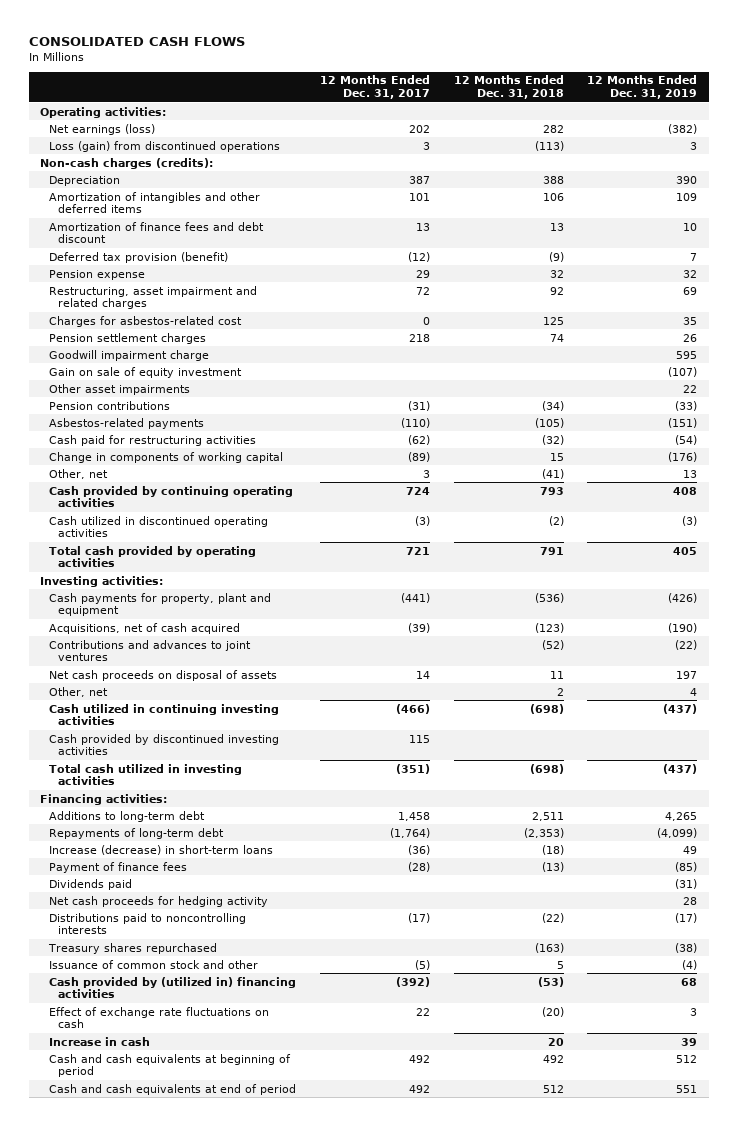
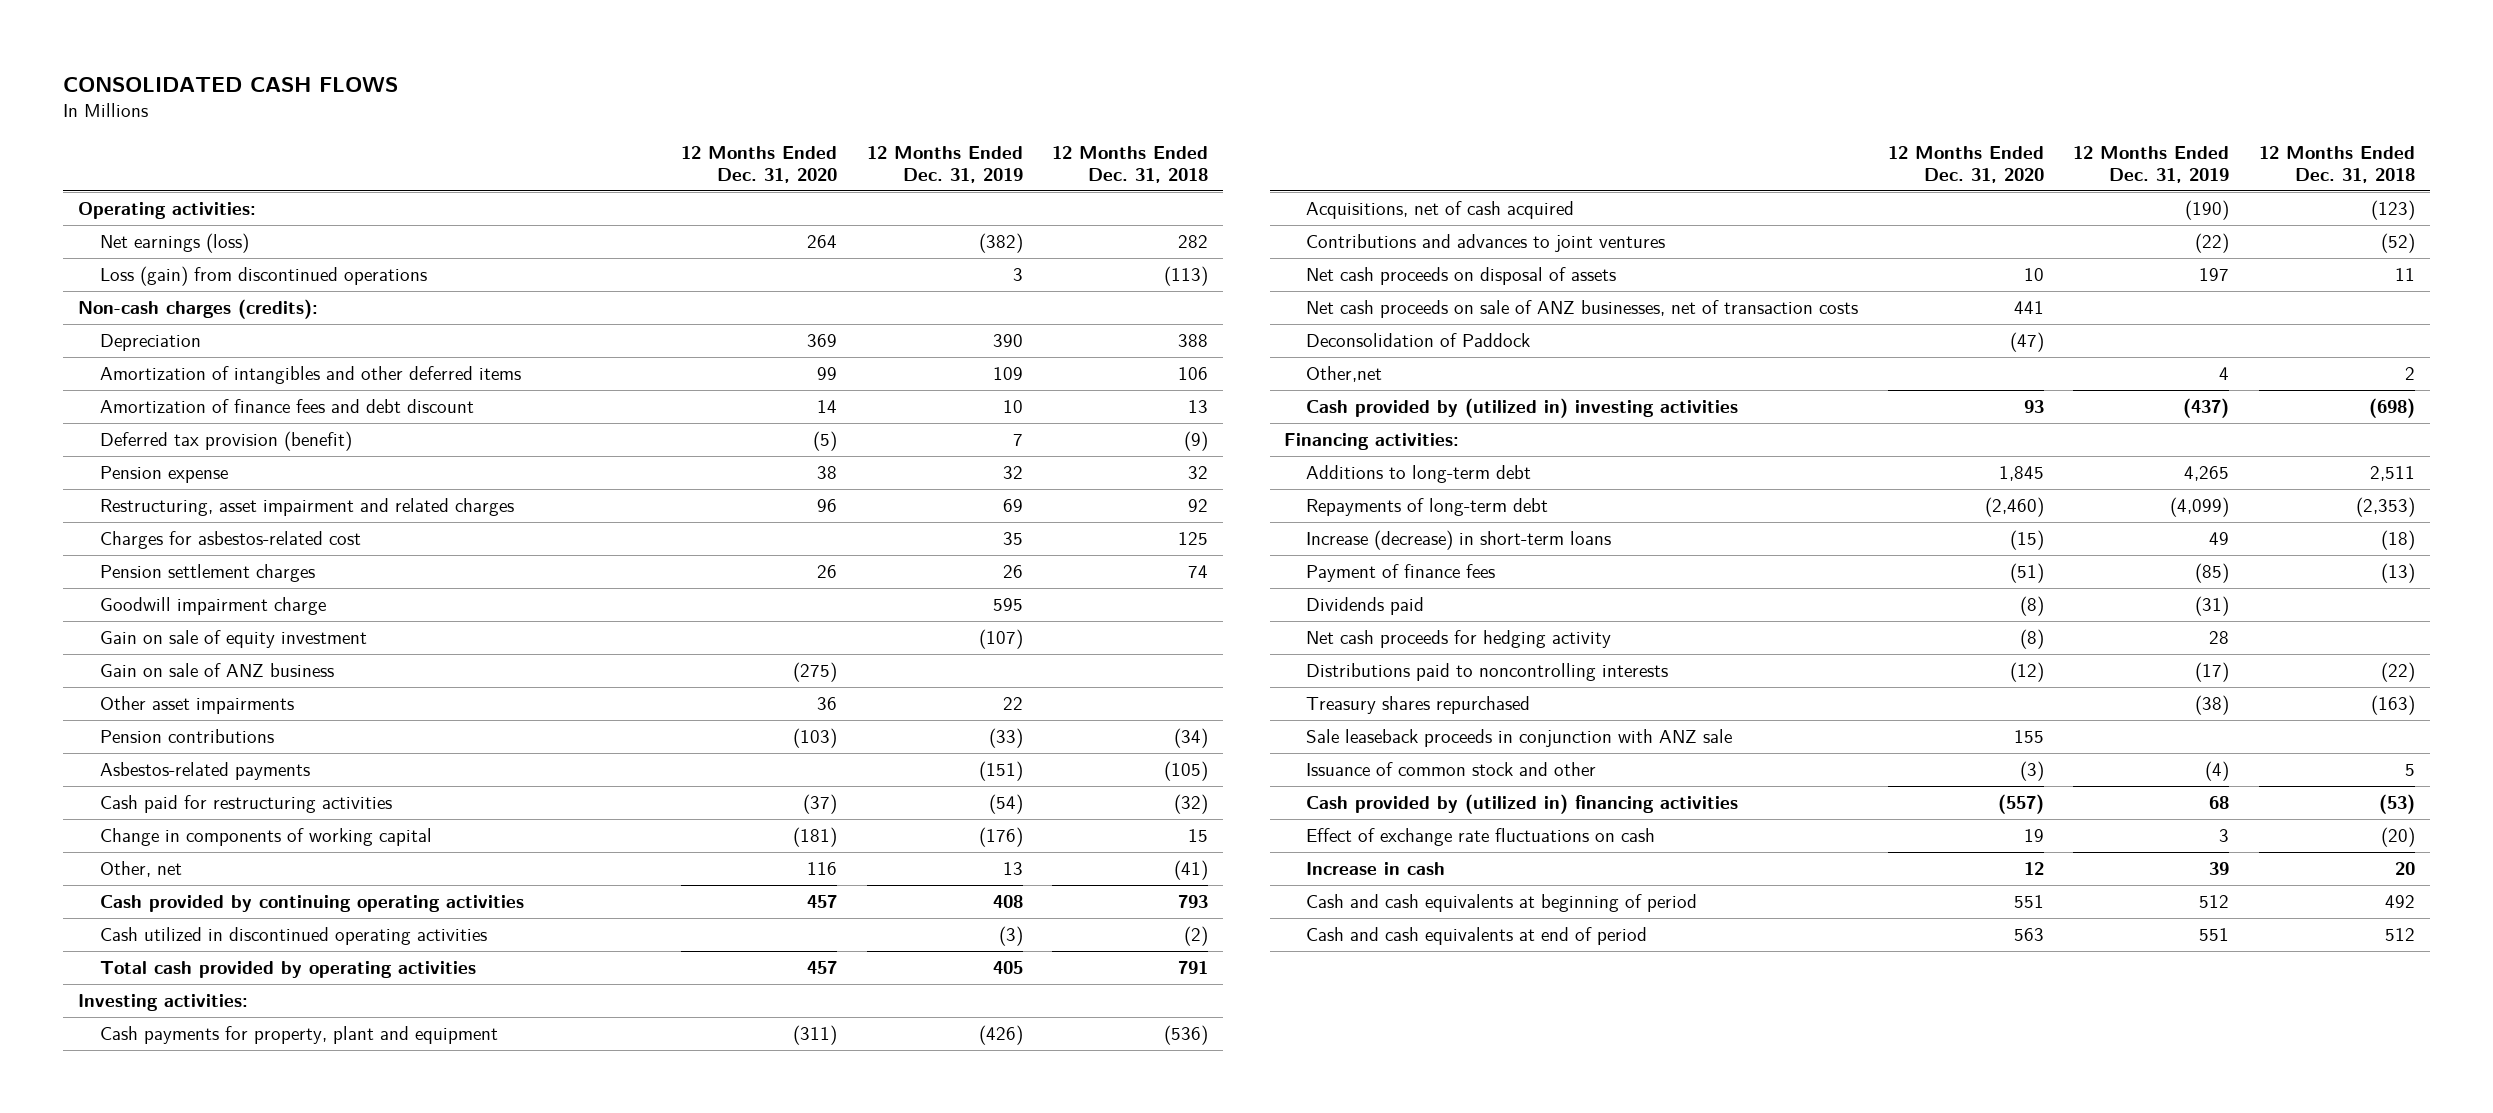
[320,75,431,99] 12 Months Ended Dec. 31, 2017 -> none
none -> [681,145,838,183] 12 Months Ended Dec. 31, 2020
none -> [99,663,334,678] Gain on sale of ANZ business
[49,703,280,726] Cash utilized in continuing investing activities -> none
[49,733,280,756] Cash provided by discontinued investing activities -> none
none -> [1306,300,1859,319] Net cash proceeds on sale of ANZ businesses, net of transaction costs
none -> [1306,333,1531,348] Deconsolidation of Paddock
[49,686,109,697] Other, net -> [1306,366,1383,383] Other,net
[49,763,243,786] Total cash utilized in investing activities -> [1306,398,1739,419] Cash provided by (utilized in) investing activities
none -> [1306,729,1733,748] Sale leaseback proceeds in conjunction with ANZ sale

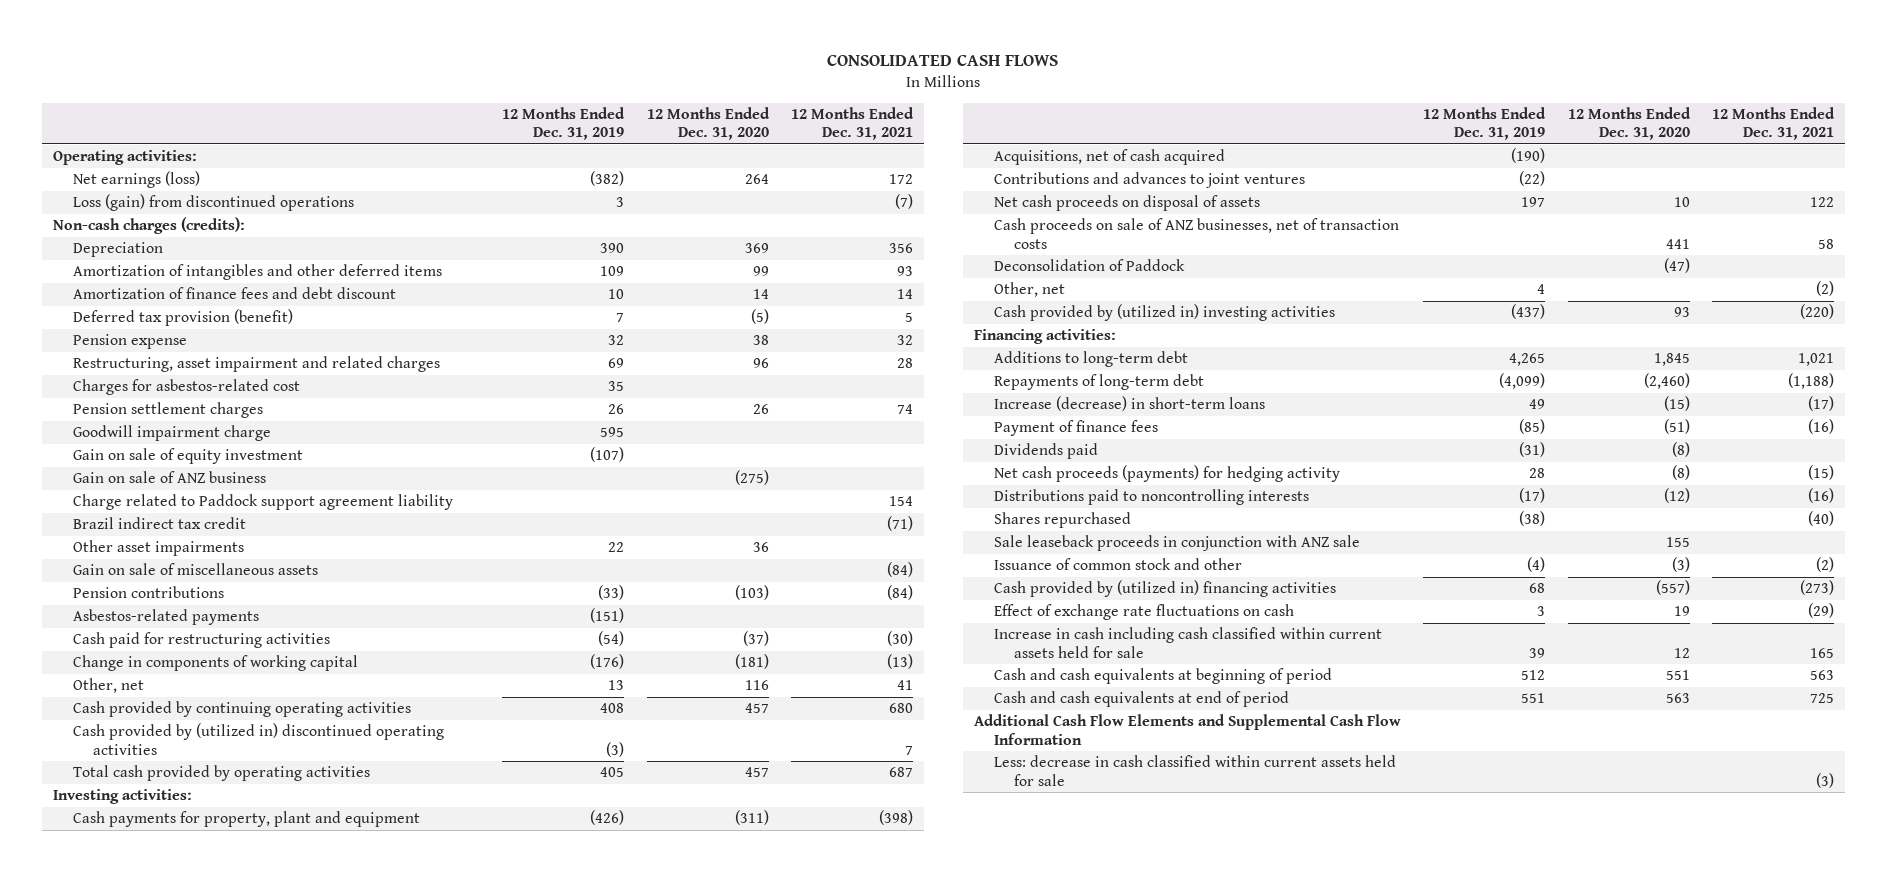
[1052,145,1209,183] 12 Months Ended Dec. 31, 2018 -> none
none -> [790,106,914,141] 12 Months Ended Dec. 31, 2021
none -> [72,494,453,511] Charge related to Paddock support agreement liability
none -> [72,517,246,530] Brazil indirect tax credit
none -> [72,563,318,576] Gain on sale of miscellaneous assets
[99,927,487,946] Cash utilized in discontinued operating activities -> [72,723,444,755] Cash provided by (utilized in) discontinued operating activities
[1306,300,1859,319] Net cash proceeds on sale of ANZ businesses, net of transaction costs -> [993,218,1399,249] Cash proceeds on sale of ANZ businesses, net of transaction costs
[1306,366,1383,383] Other,net -> [993,282,1065,298] Other, net
[1306,630,1612,649] Net cash proceeds for hedging activity -> [993,465,1340,483] Net cash proceeds (payments) for hedging activity
[1306,696,1531,715] Treasury shares repurchased -> [993,512,1131,529] Shares repurchased
[1306,862,1446,876] Increase in cash -> [993,627,1382,658] Increase in cash including cash classified within current assets held for sale
none -> [974,714,1402,745] Additional Cash Flow Elements and Supplemental Cash Flow Information
none -> [993,755,1396,786] Less: decrease in cash classified within current assets held for sale

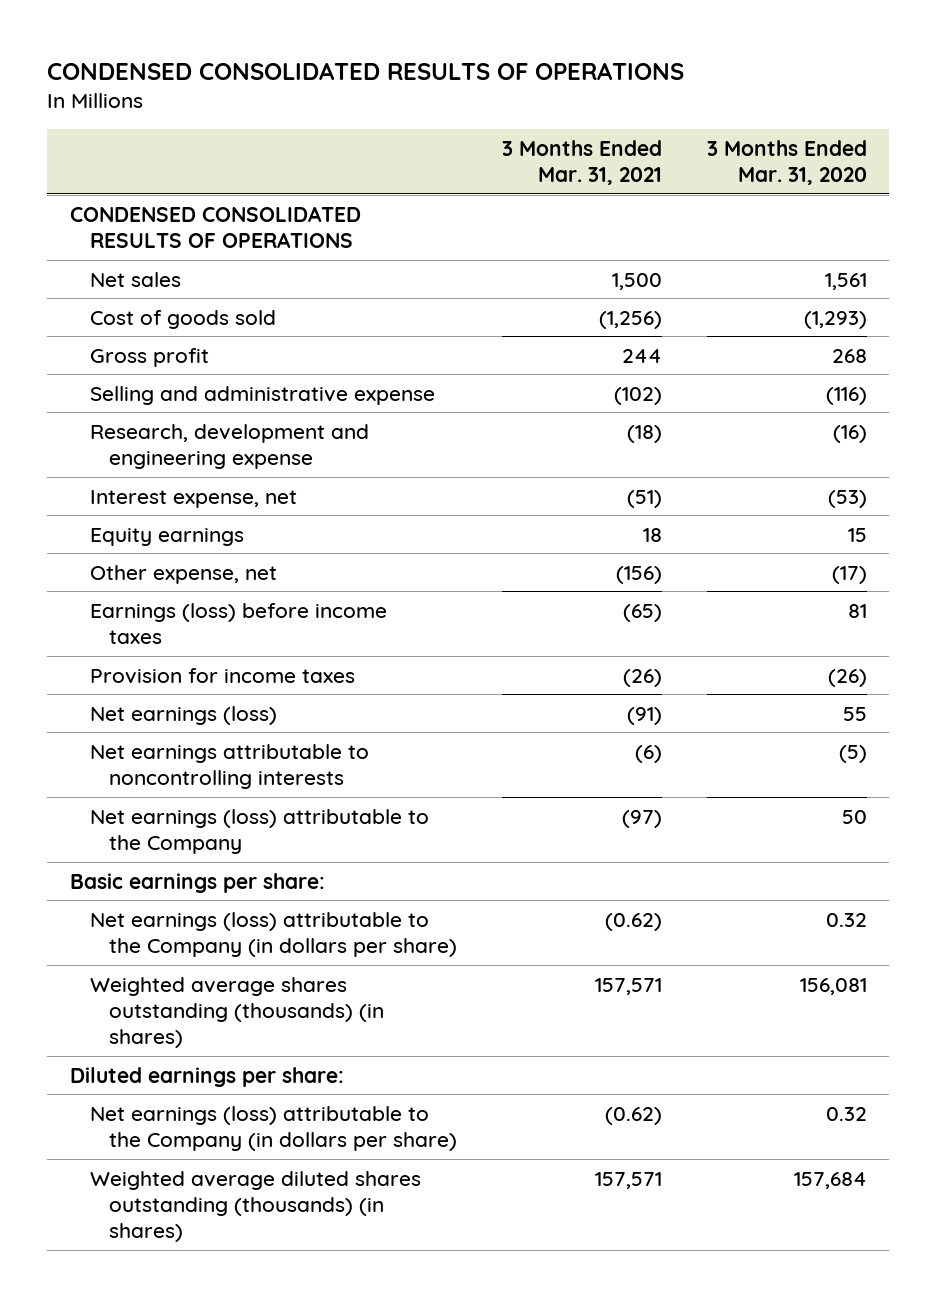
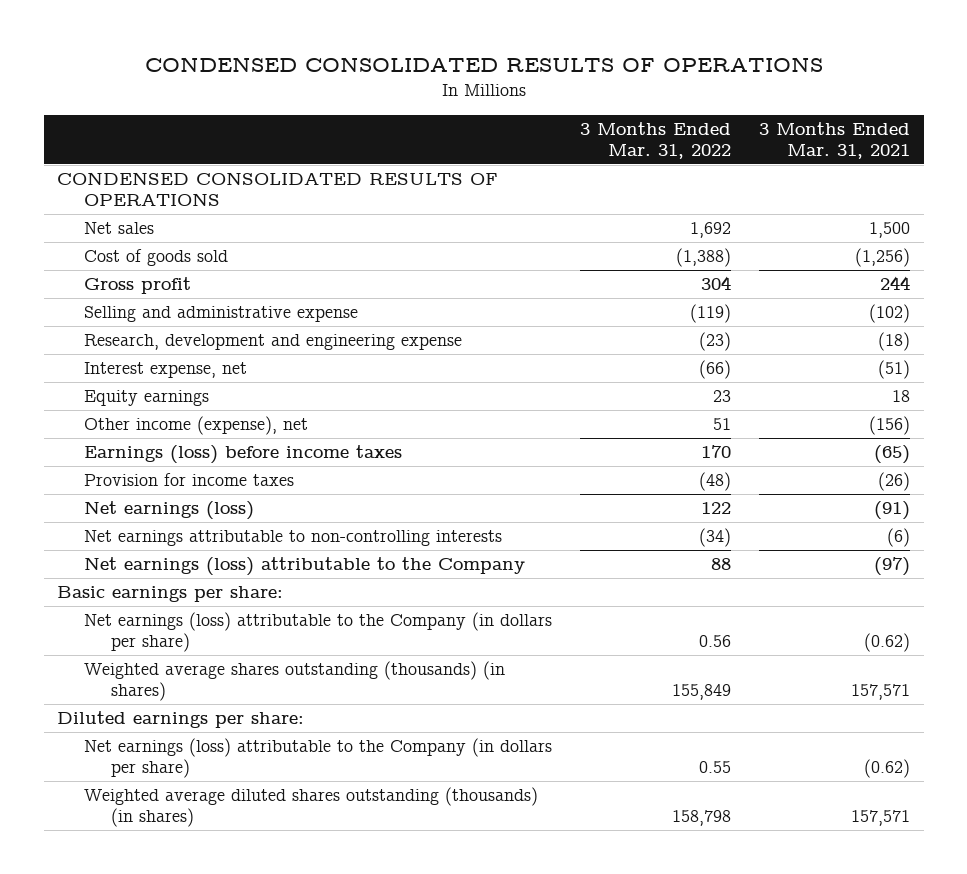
[706,139,867,186] 3 Months Ended Mar. 31, 2020 -> none
none -> [580,121,732,160] 3 Months Ended Mar. 31, 2022
[89,564,277,584] Other expense, net -> [84,416,309,436] Other income (expense), net
[89,743,369,789] Net earnings attributable to noncontrolling interests -> [84,530,503,547] Net earnings attributable to non-controlling interests

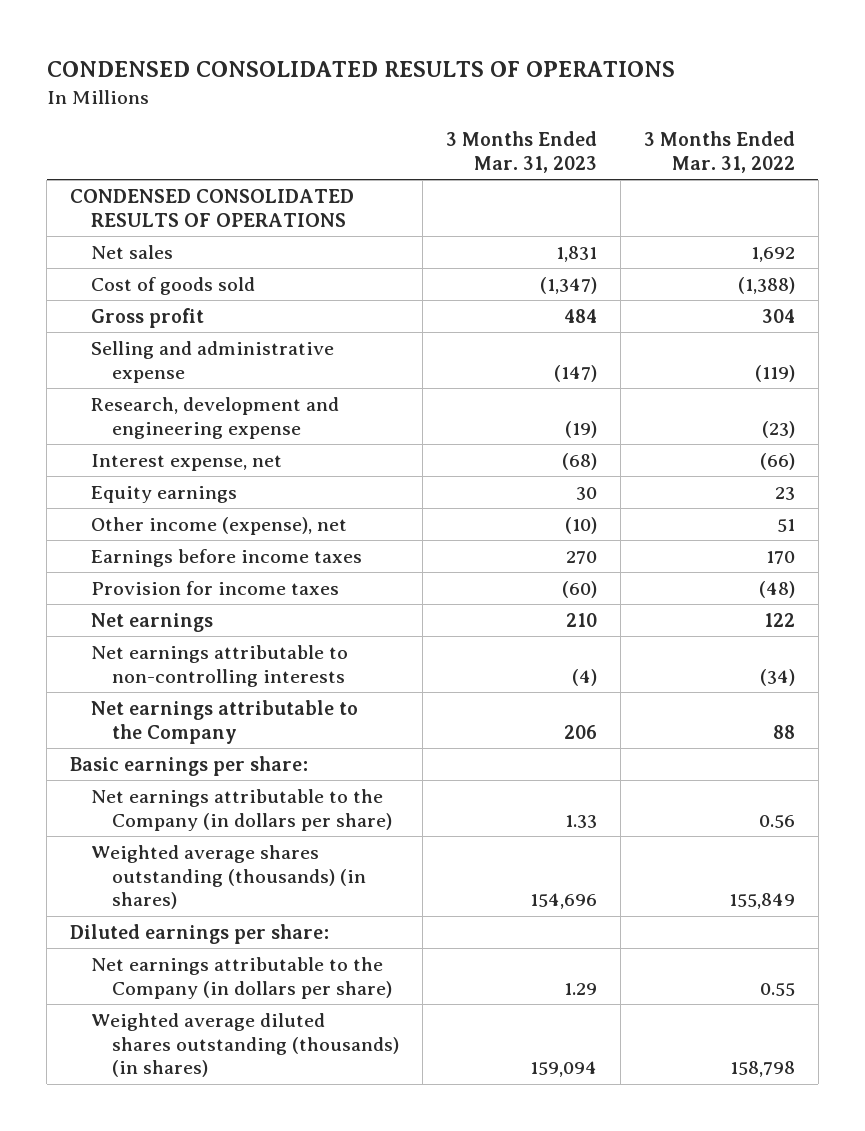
[758,121,910,160] 3 Months Ended Mar. 31, 2021 -> none
none -> [445,131,597,173] 3 Months Ended Mar. 31, 2023
[84,445,403,465] Earnings (loss) before income taxes -> [90,548,362,567] Earnings before income taxes
[84,501,255,521] Net earnings (loss) -> [90,612,213,632] Net earnings
[84,557,526,577] Net earnings (loss) attributable to the Company -> [90,699,358,744] Net earnings attributable to the Company
[84,612,553,653] Net earnings (loss) attributable to the Company (in dollars per share) -> [90,788,392,831] Net earnings attributable to the Company (in dollars per share)
[84,738,553,779] Net earnings (loss) attributable to the Company (in dollars per share) -> [90,956,392,999] Net earnings attributable to the Company (in dollars per share)

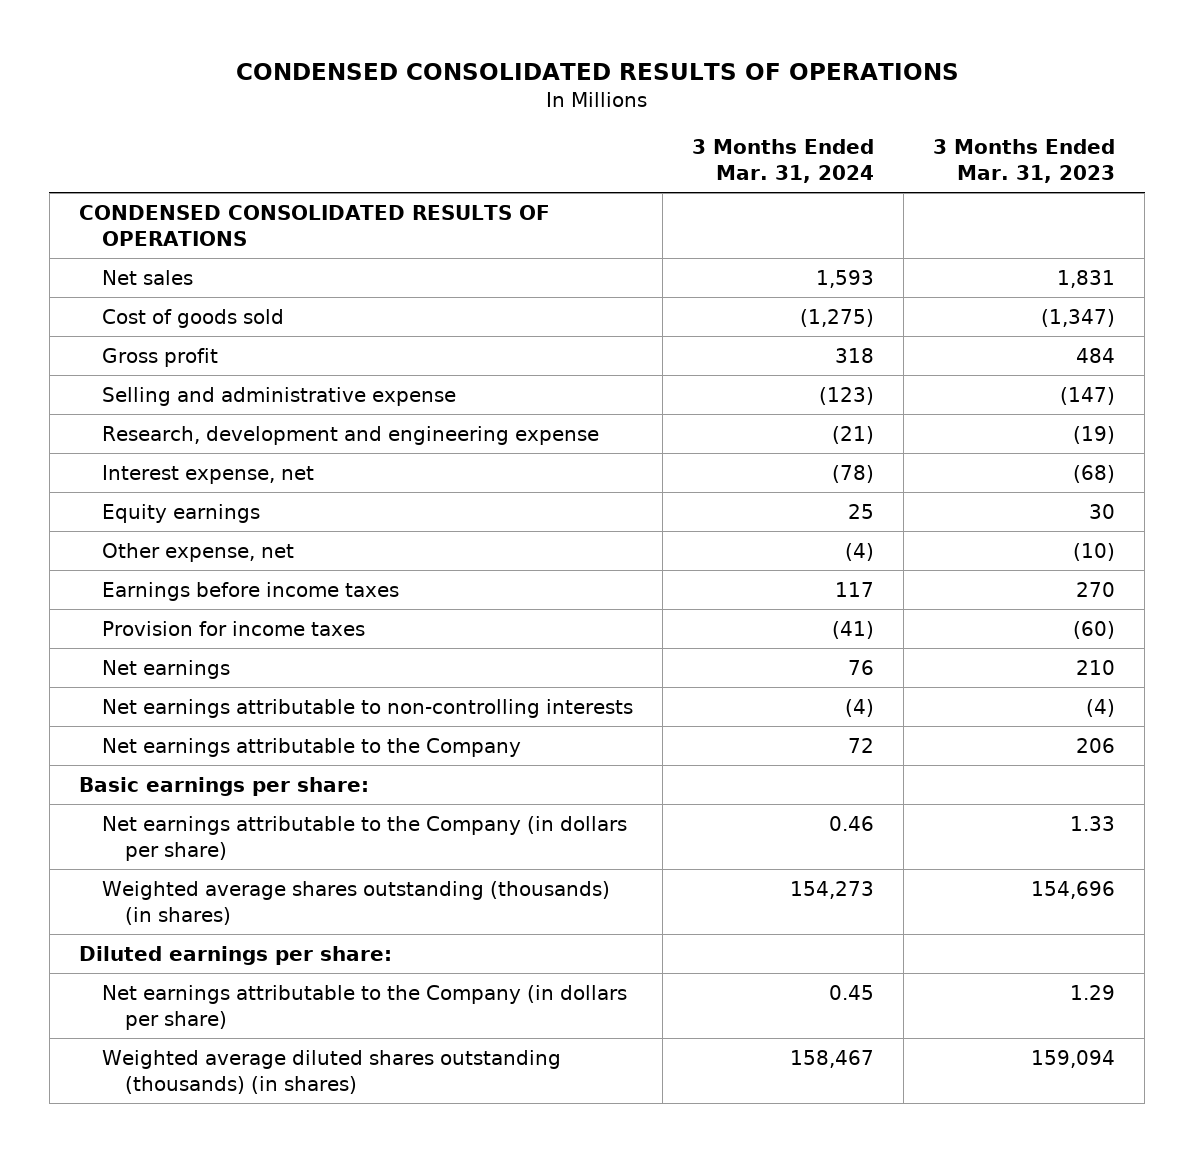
[643,131,795,173] 3 Months Ended Mar. 31, 2022 -> none
none -> [691,138,874,183] 3 Months Ended Mar. 31, 2024
[90,516,347,535] Other income (expense), net -> [101,542,294,562] Other expense, net

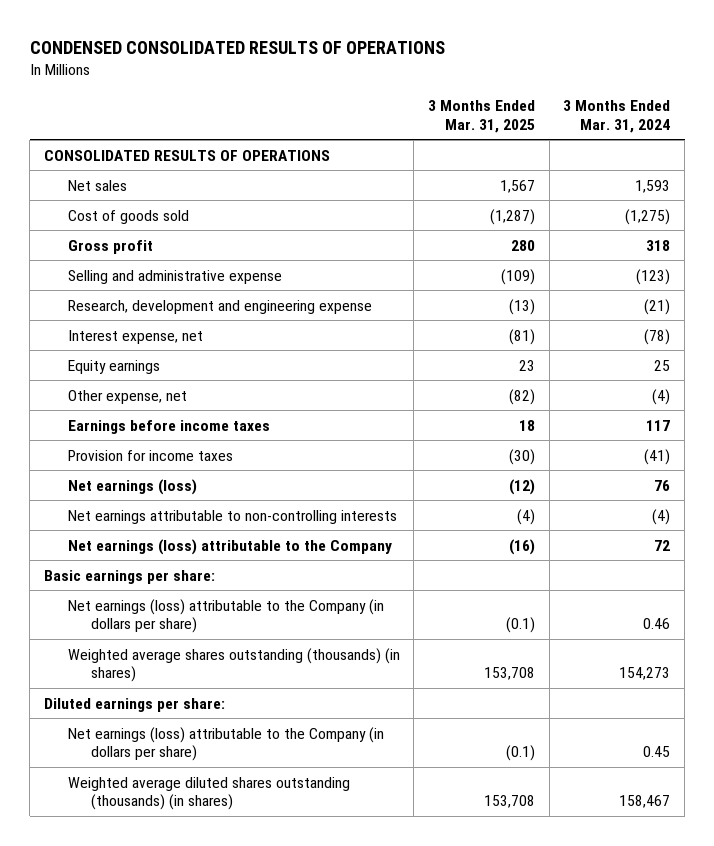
[933,138,1116,183] 3 Months Ended Mar. 31, 2023 -> none
none -> [428,100,536,133] 3 Months Ended Mar. 31, 2025
[78,204,550,246] CONDENSED CONSOLIDATED RESULTS OF OPERATIONS -> [44,149,331,161] CONSOLIDATED RESULTS OF OPERATIONS
[101,659,230,679] Net earnings -> [67,478,197,495] Net earnings (loss)
[101,737,521,757] Net earnings attributable to the Company -> [67,538,392,555] Net earnings (loss) attributable to the Company
[101,815,627,861] Net earnings attributable to the Company (in dollars per share) -> [67,598,384,634] Net earnings (loss) attributable to the Company (in dollars per share)
[101,984,627,1030] Net earnings attributable to the Company (in dollars per share) -> [67,726,384,762] Net earnings (loss) attributable to the Company (in dollars per share)

